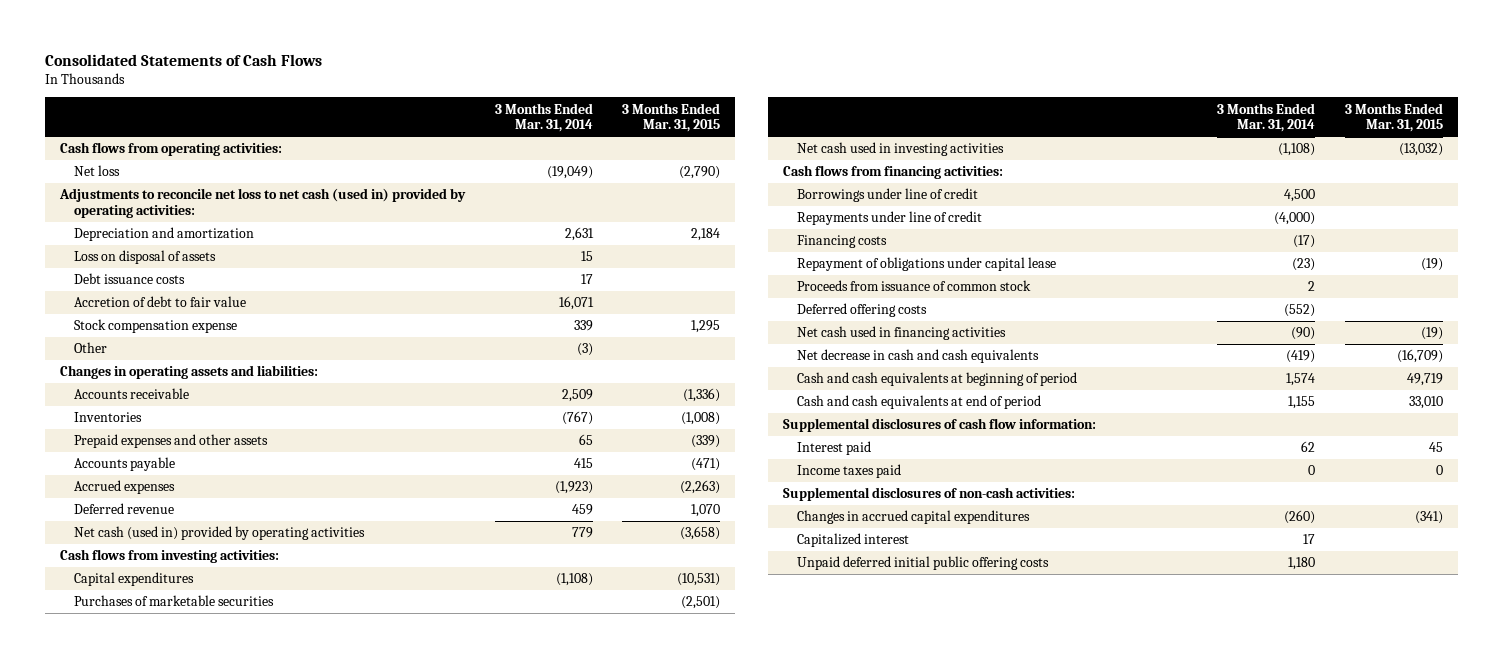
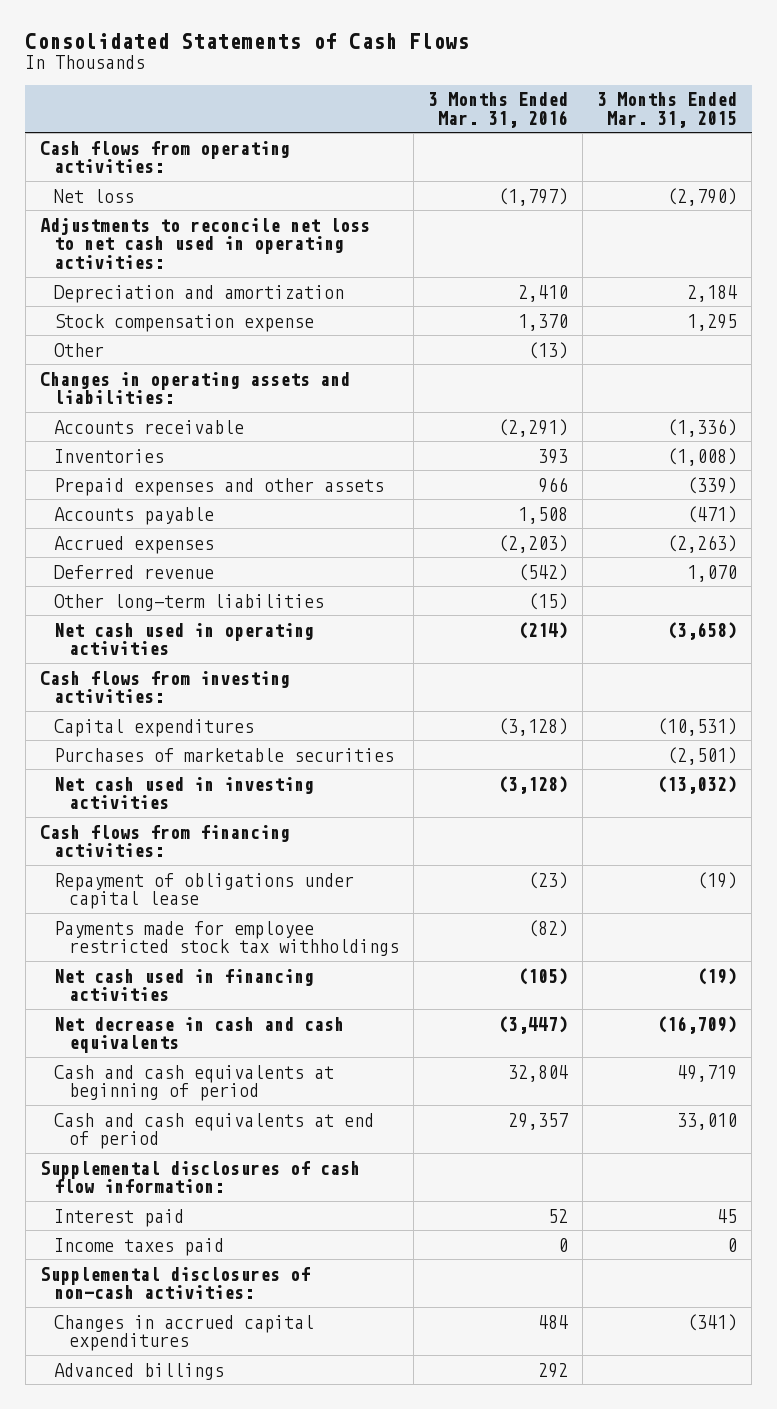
[494,102,593,133] 3 Months Ended Mar. 31, 2014 -> none
none -> [427,92,568,128] 3 Months Ended Mar. 31, 2016
[59,188,467,218] Adjustments to reconcile net loss to net cash (used in) provided by operating activities: -> [39,217,370,269] Adjustments to reconcile net loss to net cash used in operating activities:
[74,250,217,265] Loss on disposal of assets -> none
[74,273,186,285] Debt issuance costs -> none
[74,296,247,308] Accretion of debt to fair value -> none
none -> [54,593,325,611] Other long-term liabilities
[74,526,366,541] Net cash (used in) provided by operating activities -> [54,622,315,656] Net cash used in operating activities
[797,188,979,203] Borrowings under line of credit -> none
[797,211,983,226] Repayments under line of credit -> none
[797,235,888,249] Financing costs -> none
[797,280,1032,292] Proceeds from issuance of common stock -> none
[797,303,928,318] Deferred offering costs -> none
none -> [54,920,399,957] Payments made for employee restricted stock tax withholdings
[797,533,910,548] Capitalized interest -> none
[797,556,1050,571] Unpaid deferred initial public offering costs -> none
none -> [54,1362,225,1380] Advanced billings

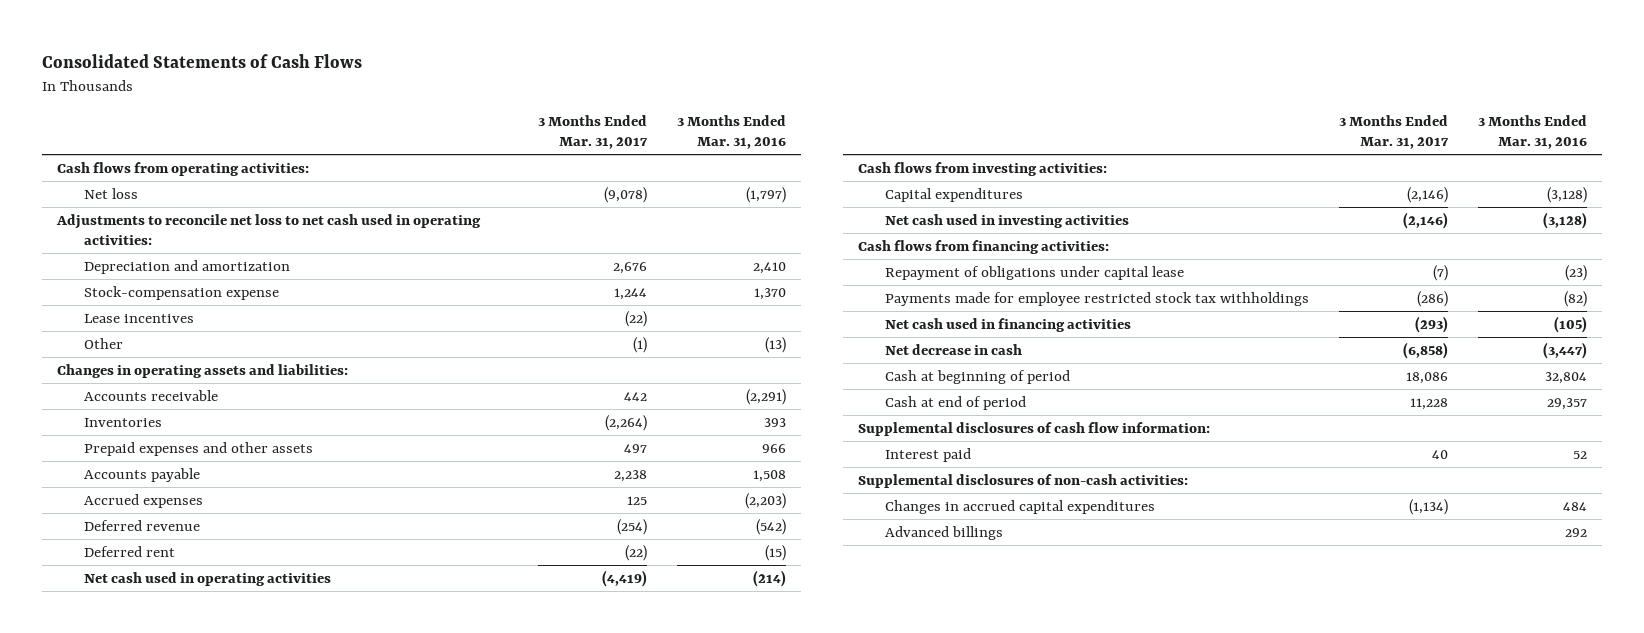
[597,92,738,128] 3 Months Ended Mar. 31, 2015 -> none
none -> [537,115,648,150] 3 Months Ended Mar. 31, 2017
[54,313,315,332] Stock compensation expense -> [83,285,279,300] Stock-compensation expense
none -> [83,313,194,323] Lease incentives
[54,593,325,611] Other long-term liabilities -> none
none -> [83,545,175,557] Deferred rent
[54,747,395,762] Purchases of marketable securities -> none
[54,1016,345,1054] Net decrease in cash and cash equivalents -> [884,343,1022,355] Net decrease in cash
[54,1064,335,1102] Cash and cash equivalents at beginning of period -> [884,369,1070,384] Cash at beginning of period
[54,1112,375,1150] Cash and cash equivalents at end of period -> [884,395,1026,410] Cash at end of period
[54,1237,225,1256] Income taxes paid -> none

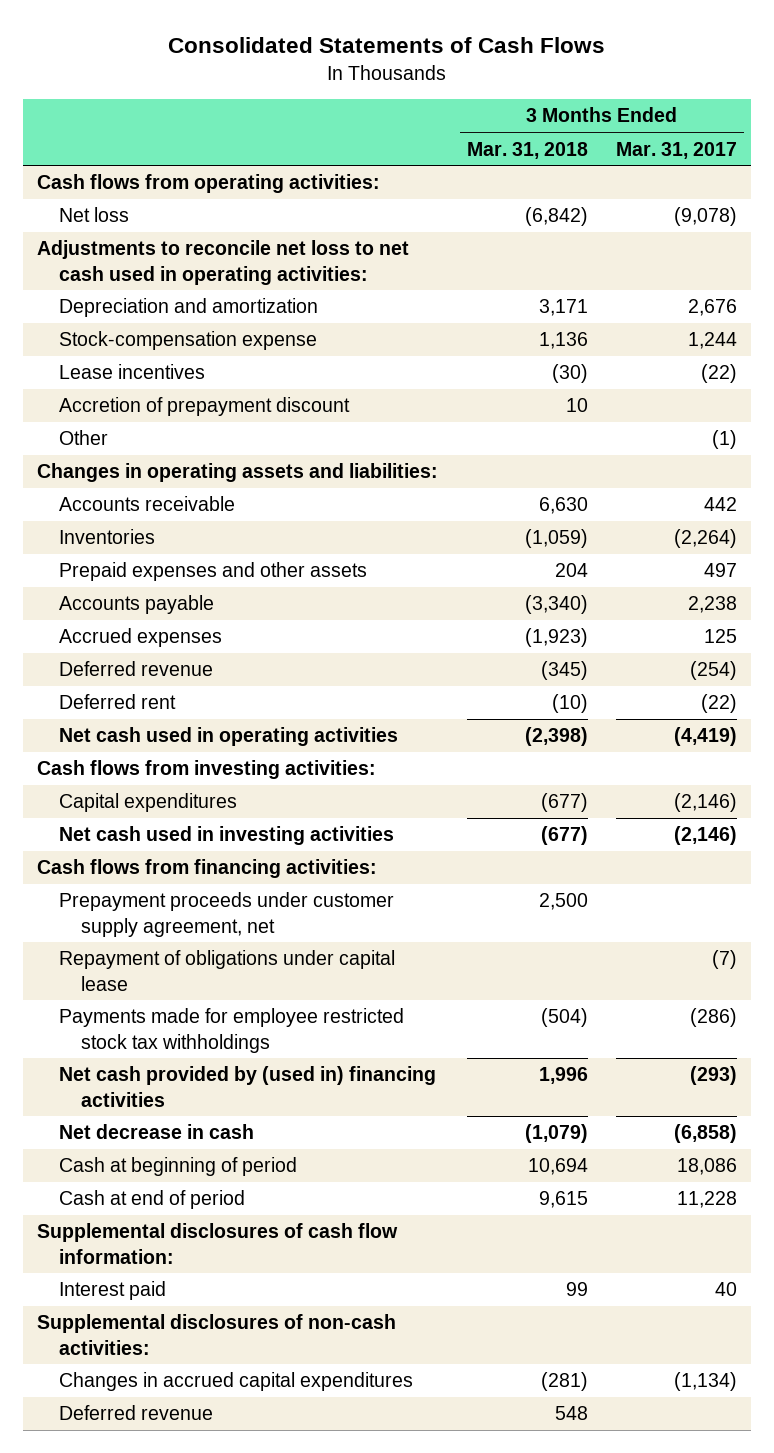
[676,115,786,150] 3 Months Ended Mar. 31, 2016 -> none
none -> [466,141,588,159] Mar. 31, 2018
none -> [59,397,351,417] Accretion of prepayment discount
none -> [59,892,395,937] Prepayment proceeds under customer supply agreement, net
[884,317,1131,332] Net cash used in financing activities -> [59,1066,437,1107] Net cash provided by (used in) financing activities
[884,525,1003,540] Advanced billings -> none
none -> [59,1405,214,1421] Deferred revenue

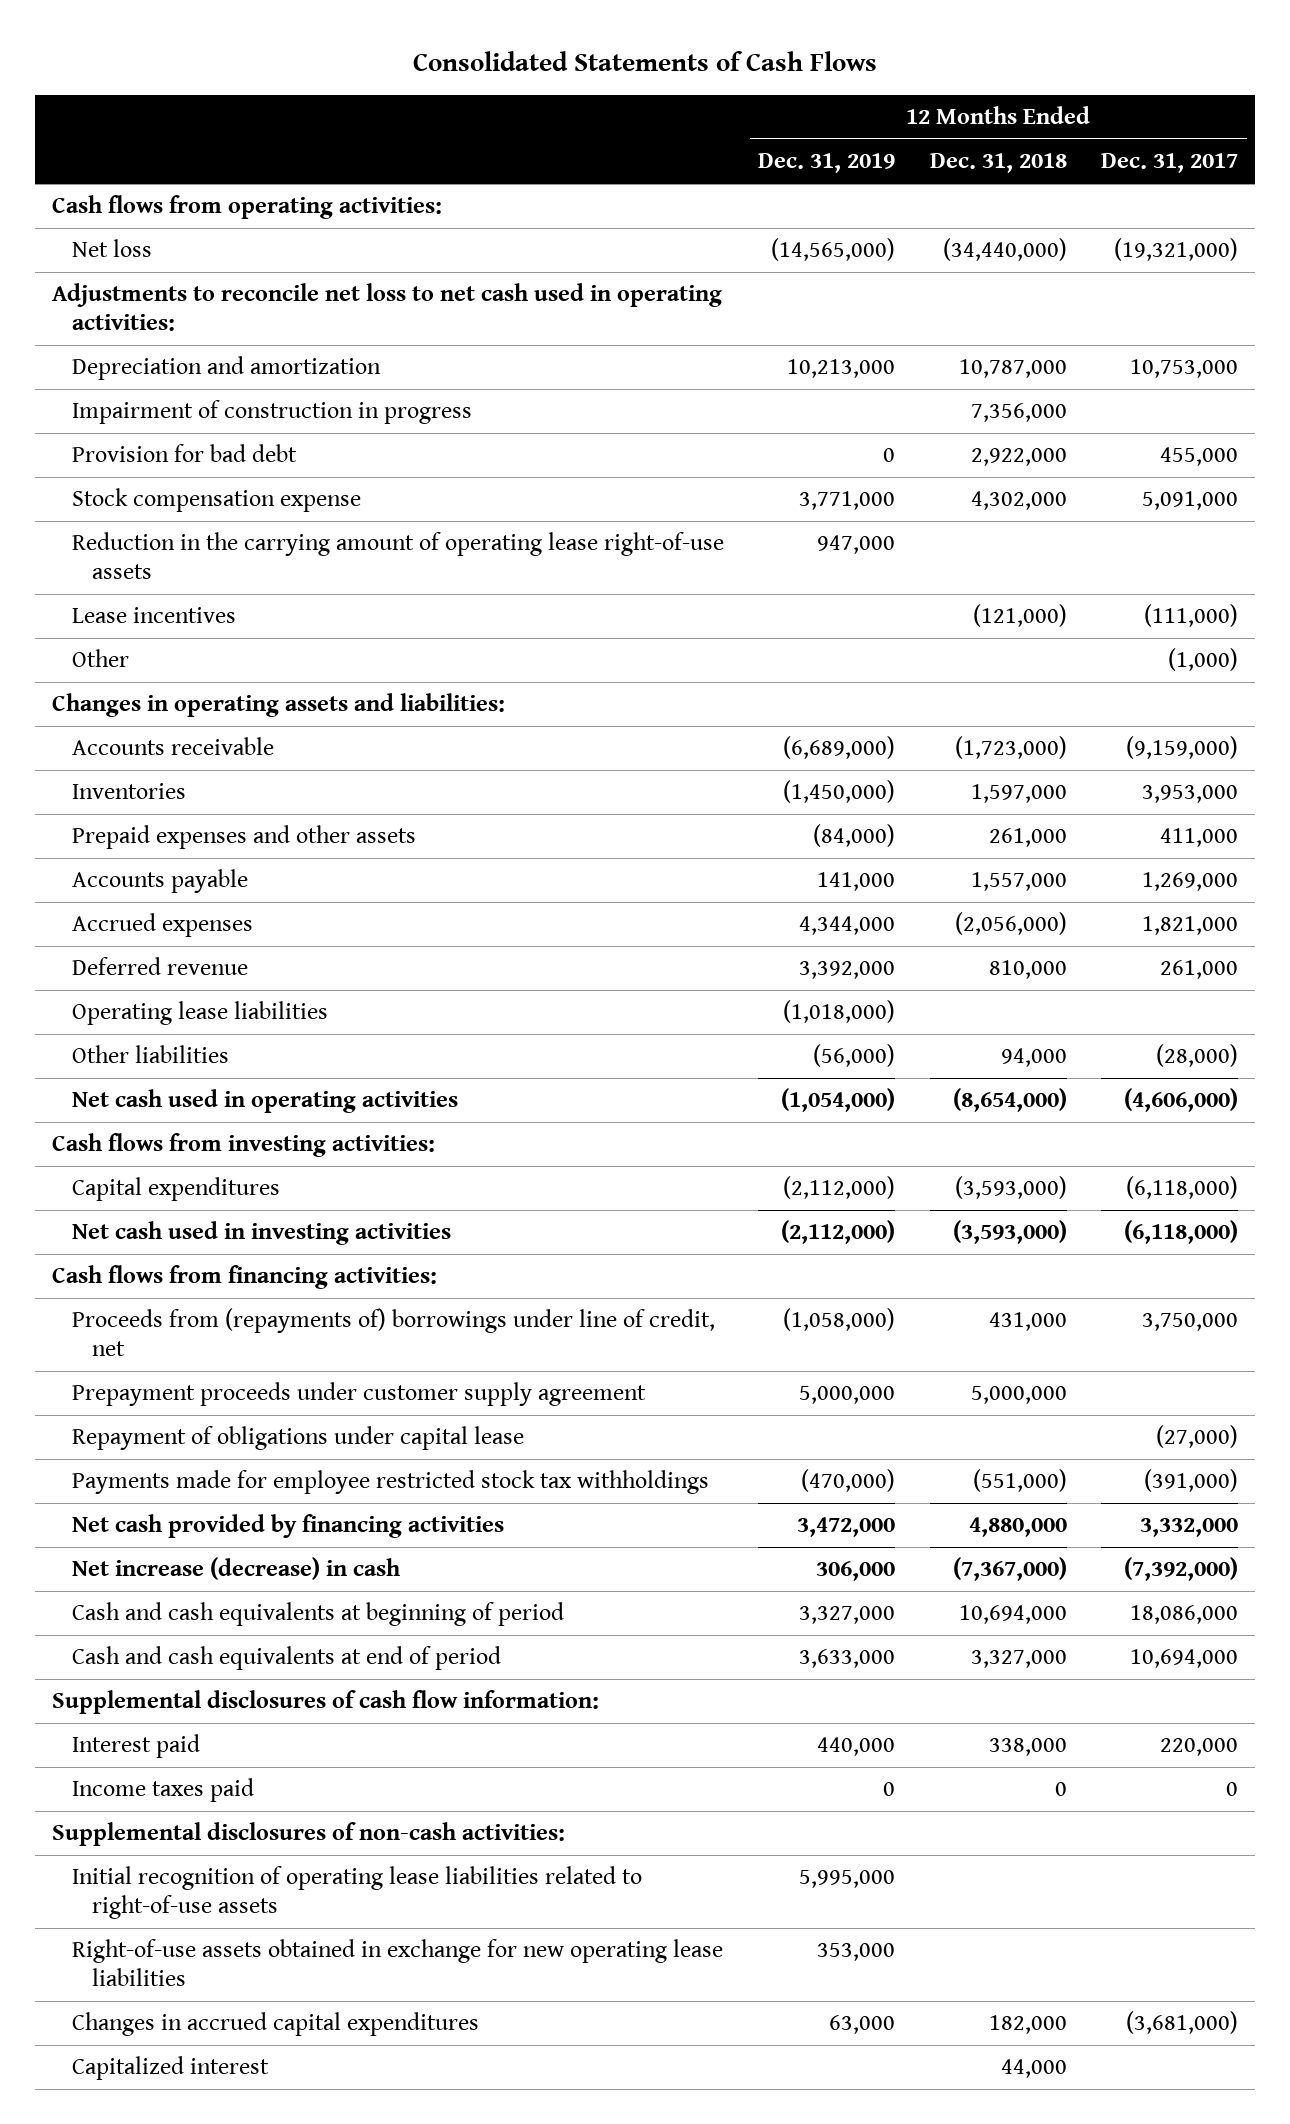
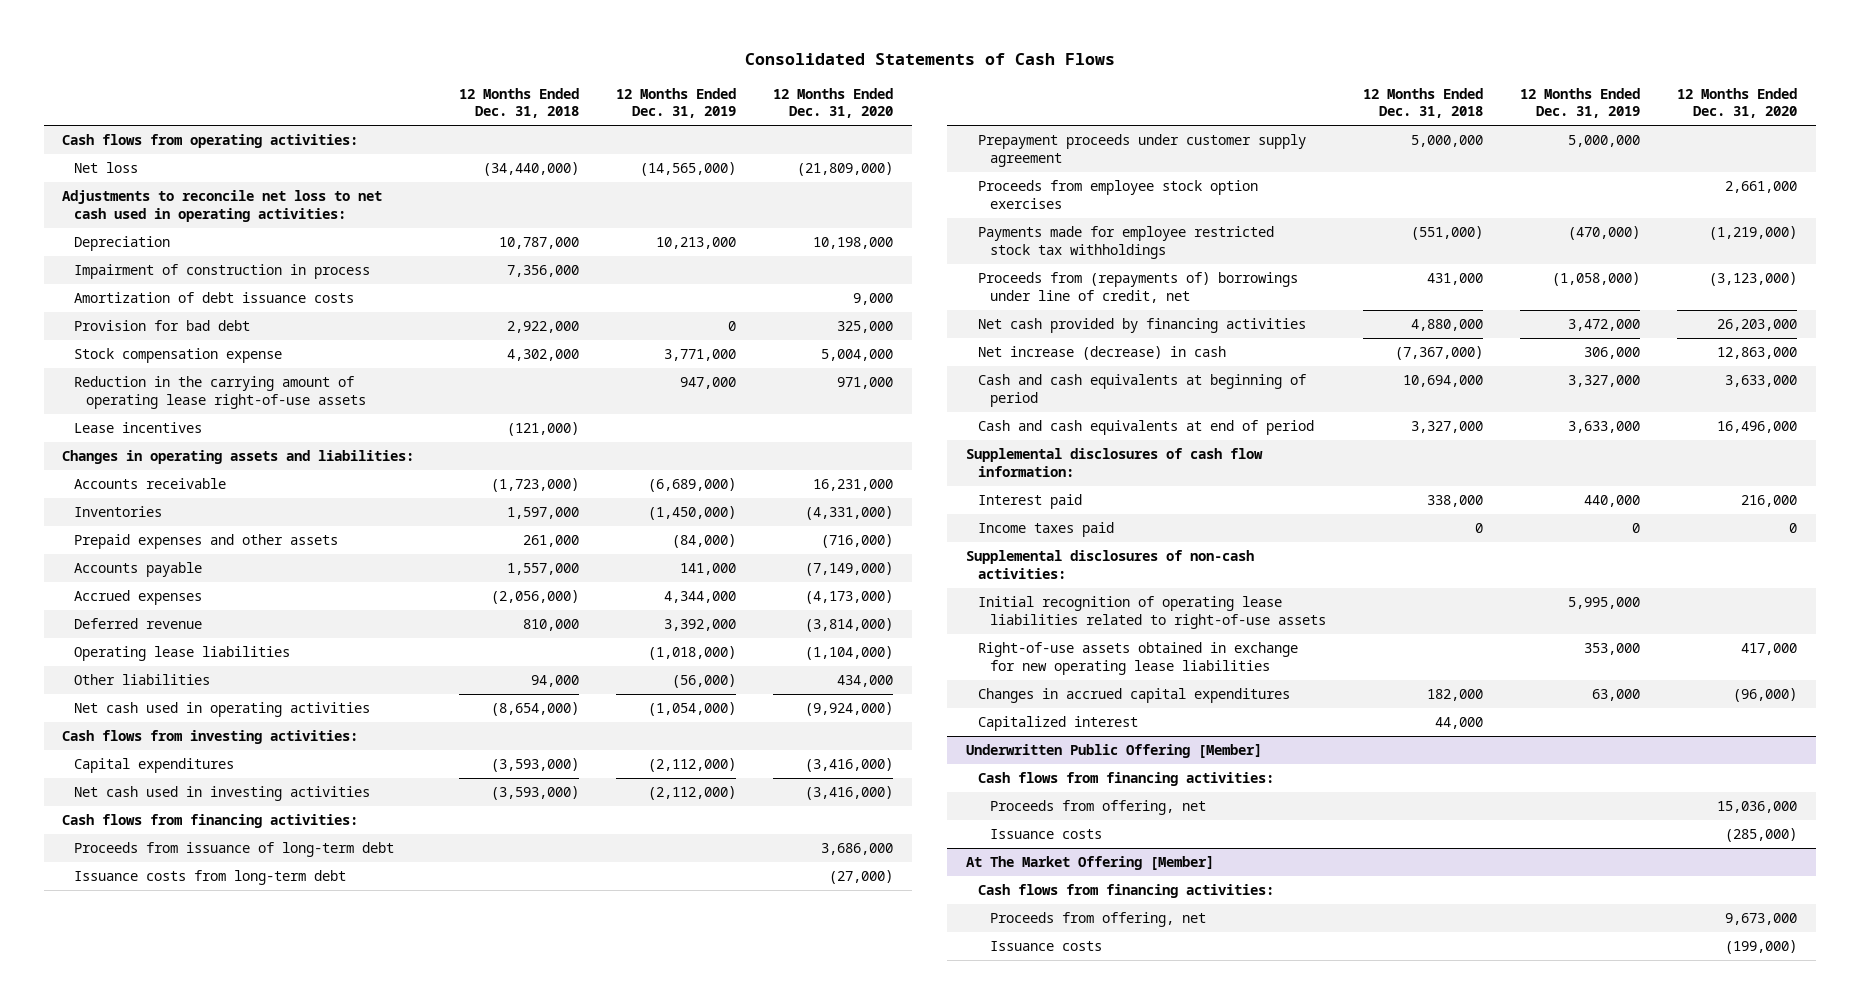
[1101,153,1239,174] Dec. 31, 2017 -> none
none -> [773,87,894,119] 12 Months Ended Dec. 31, 2020
[71,356,381,381] Depreciation and amortization -> [74,236,171,252] Depreciation
[71,400,472,425] Impairment of construction in progress -> [74,264,371,280] Impairment of construction in process
none -> [74,292,355,304] Amortization of debt issuance costs
[71,649,129,668] Other -> none
none -> [74,842,395,858] Proceeds from issuance of long-term debt
none -> [74,870,347,886] Issuance costs from long-term debt
[71,1426,524,1451] Repayment of obligations under capital lease -> none
none -> [978,180,1259,209] Proceeds from employee stock option exercises
[71,1308,715,1356] Proceeds from (repayments of) borrowings under line of credit, net -> [978,272,1299,303] Proceeds from (repayments of) borrowings under line of credit, net
none -> [965,744,1262,759] Underwritten Public Offering [Member]
none -> [978,772,1275,787] Cash flows from financing activities:
none -> [990,800,1207,816] Proceeds from offering, net
none -> [990,829,1103,840] Issuance costs
none -> [965,856,1214,871] At The Market Offering [Member]
none -> [978,884,1275,899] Cash flows from financing activities:
none -> [990,912,1207,928] Proceeds from offering, net
none -> [990,941,1103,952] Issuance costs

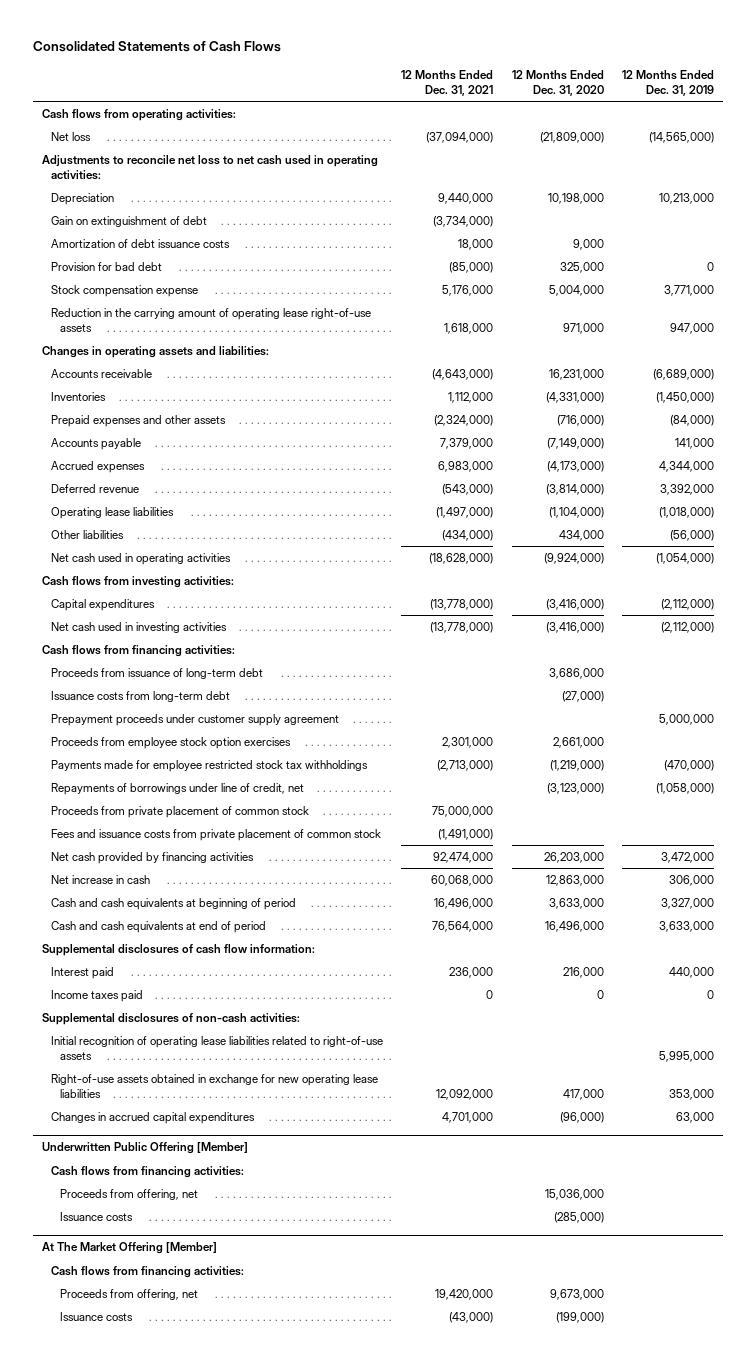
[459,87,580,119] 12 Months Ended Dec. 31, 2018 -> none
none -> [401,69,494,96] 12 Months Ended Dec. 31, 2021
[74,264,371,280] Impairment of construction in process -> none
none -> [50,215,207,227] Gain on extinguishment of debt
[74,422,203,434] Lease incentives -> none
[978,272,1299,303] Proceeds from (repayments of) borrowings under line of credit, net -> [50,782,304,795] Repayments of borrowings under line of credit, net
none -> [50,805,309,818] Proceeds from private placement of common stock
none -> [50,828,381,841] Fees and issuance costs from private placement of common stock
[978,346,1227,361] Net increase (decrease) in cash -> [50,874,150,884] Net increase in cash
[978,716,1139,732] Capitalized interest -> none

